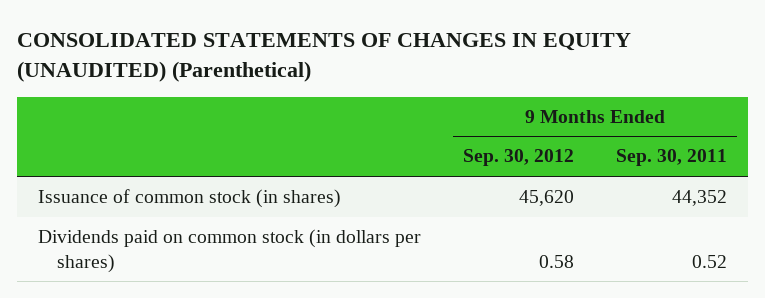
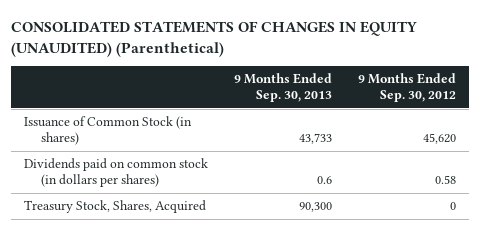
[615,149,727,167] Sep. 30, 2011 -> none
none -> [234,73,333,102] 9 Months Ended Sep. 30, 2013
[38,189,342,209] Issuance of common stock (in shares) -> [24,116,193,145] Issuance of Common Stock (in shares)
none -> [24,200,207,214] Treasury Stock, Shares, Acquired

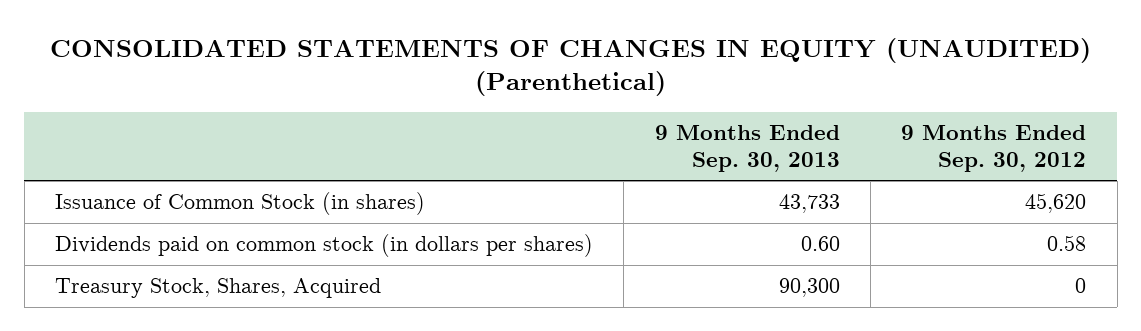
[317,175,333,184] 0.6 -> [800,236,840,252] 0.60

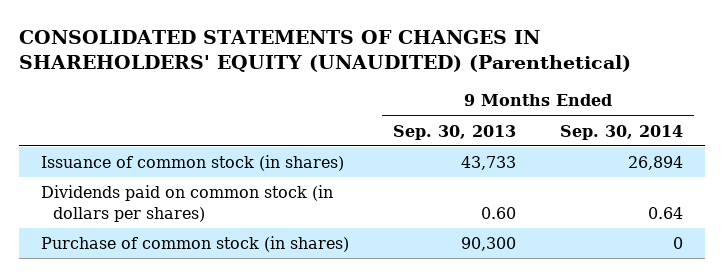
[49,38,1091,97] CONSOLIDATED STATEMENTS OF CHANGES IN EQUITY (UNAUDITED) (Parenthetical) -> [19,30,632,73] CONSOLIDATED STATEMENTS OF CHANGES IN SHAREHOLDERS' EQUITY (UNAUDITED) (Parenthetical)
[901,125,1087,172] 9 Months Ended Sep. 30, 2012 -> none
none -> [559,124,683,140] Sep. 30, 2014
[54,192,425,216] Issuance of Common Stock (in shares) -> [40,155,344,172] Issuance of common stock (in shares)
[54,278,381,299] Treasury Stock, Shares, Acquired -> [40,236,349,253] Purchase of common stock (in shares)

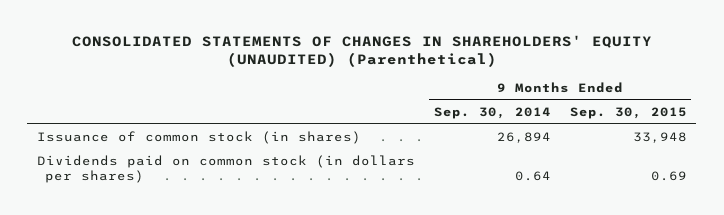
[392,124,516,140] Sep. 30, 2013 -> none
none -> [569,106,687,119] Sep. 30, 2015
[40,236,349,253] Purchase of common stock (in shares) -> none

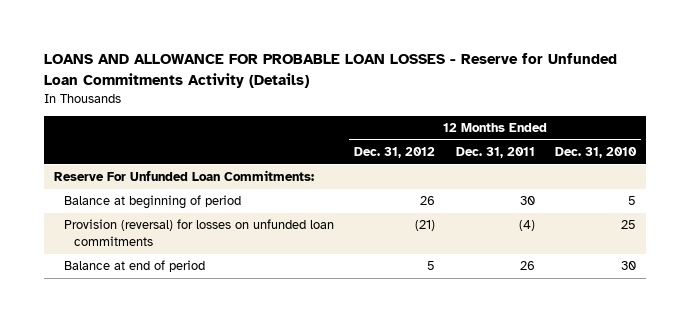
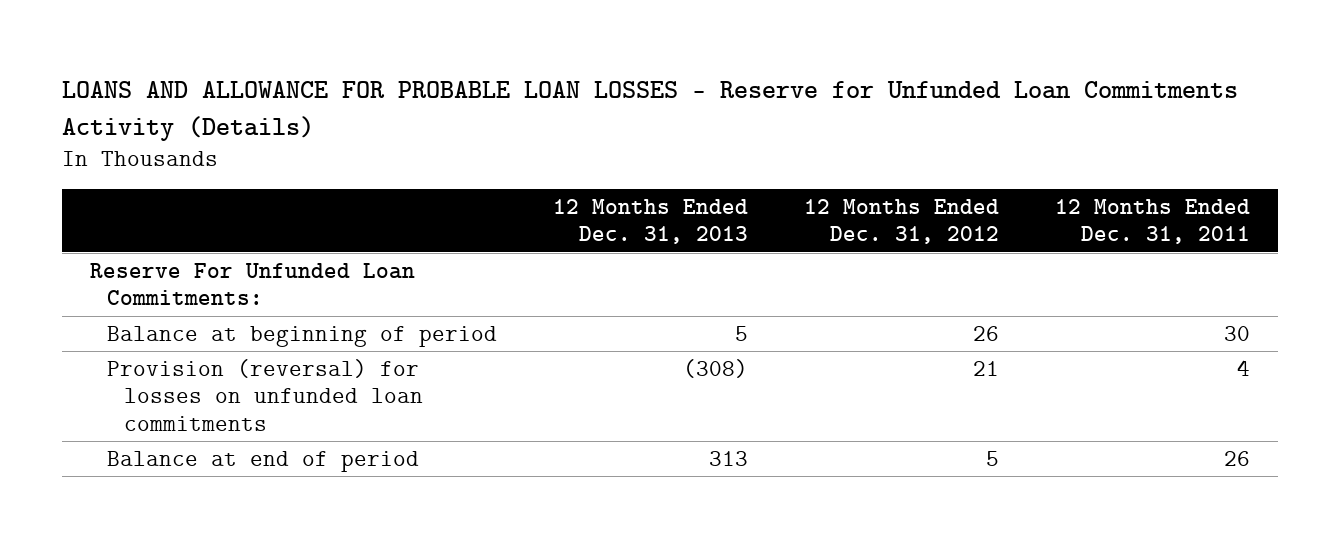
[555,147,638,159] Dec. 31, 2010 -> none
none -> [553,198,749,245] 12 Months Ended Dec. 31, 2013
[415,220,436,232] (21) -> [973,360,1000,376] 21
[518,220,535,232] (4) -> [1236,359,1250,376] 4

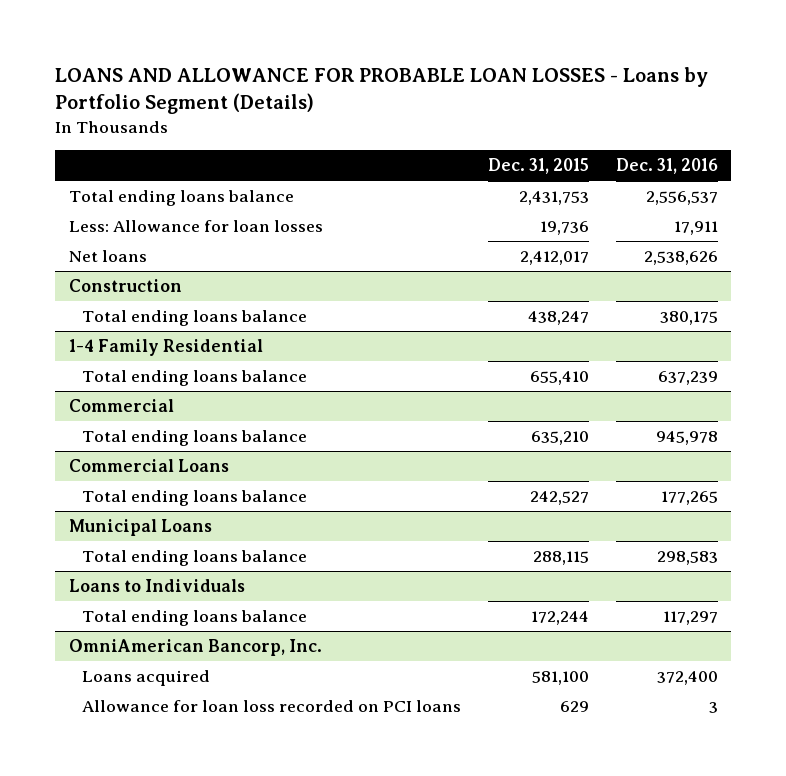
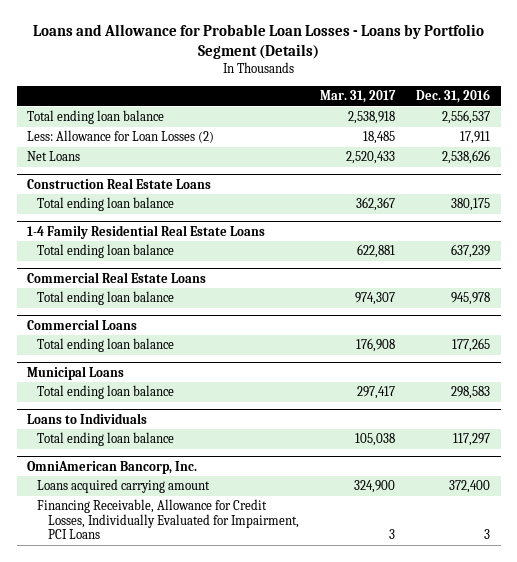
[55,67,709,115] LOANS AND ALLOWANCE FOR PROBABLE LOAN LOSSES - Loans by Portfolio Segment (Details) -> [32,24,484,59] Loans and Allowance for Probable Loan Losses - Loans by Portfolio Segment (Details)
[488,157,590,174] Dec. 31, 2015 -> none
none -> [319,89,396,103] Mar. 31, 2017
[68,190,294,207] Total ending loans balance -> [27,110,165,125] Total ending loan balance
[68,220,323,233] Less: Allowance for loan losses -> [27,130,215,144] Less: Allowance for Loan Losses (2)
[68,250,147,263] Net loans -> [27,151,81,162] Net Loans
[68,279,182,293] Construction -> [27,177,212,189] Construction Real Estate Loans
[82,310,308,327] Total ending loans balance -> [37,197,175,212] Total ending loan balance
[68,339,263,357] 1-4 Family Residential -> [27,224,266,239] 1-4 Family Residential Real Estate Loans
[82,370,308,387] Total ending loans balance -> [37,244,175,259] Total ending loan balance
[68,399,174,413] Commercial -> [27,271,207,283] Commercial Real Estate Loans
[82,430,308,447] Total ending loans balance -> [37,291,175,306] Total ending loan balance
[82,490,308,507] Total ending loans balance -> [37,338,175,353] Total ending loan balance
[82,550,308,567] Total ending loans balance -> [37,385,175,400] Total ending loan balance
[82,610,308,627] Total ending loans balance -> [37,432,175,447] Total ending loan balance
[82,670,211,687] Loans acquired -> [37,479,211,494] Loans acquired carrying amount
[82,700,462,713] Allowance for loan loss recorded on PCI loans -> [37,499,299,540] Financing Receivable, Allowance for Credit Losses, Individually Evaluated for Impairment, PCI Loans

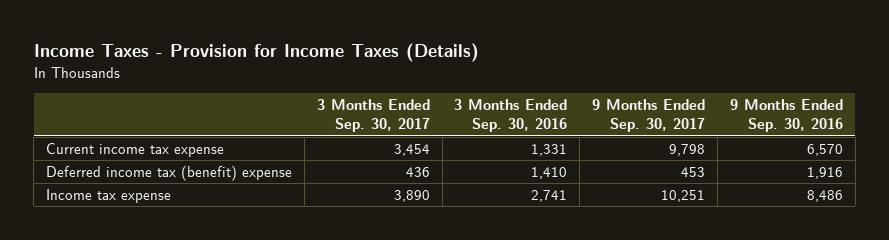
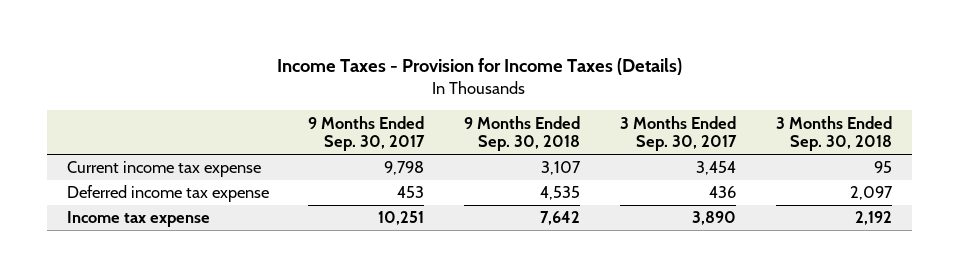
[454,98,568,133] 3 Months Ended Sep. 30, 2016 -> none
[729,98,843,133] 9 Months Ended Sep. 30, 2016 -> none
none -> [464,115,581,152] 9 Months Ended Sep. 30, 2018
none -> [775,115,892,152] 3 Months Ended Sep. 30, 2018
[46,164,293,181] Deferred income tax (benefit) expense -> [66,185,269,203] Deferred income tax expense

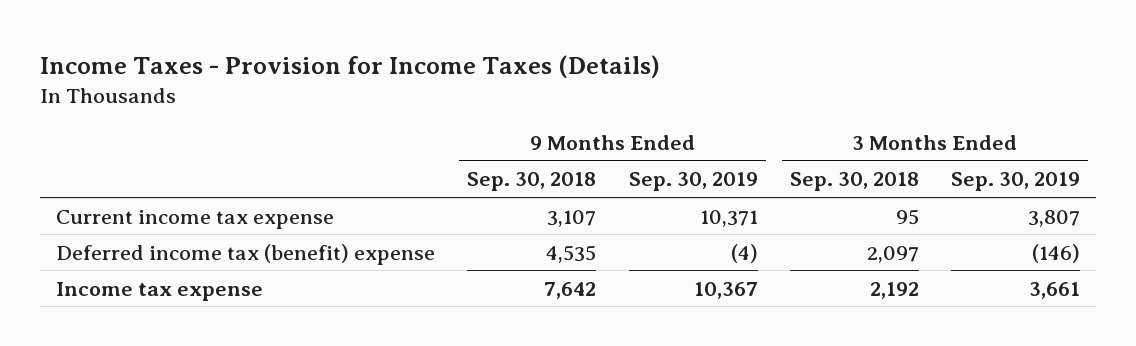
[308,115,426,152] 9 Months Ended Sep. 30, 2017 -> none
[620,115,738,152] 3 Months Ended Sep. 30, 2017 -> none
none -> [628,172,758,192] Sep. 30, 2019
none -> [950,172,1080,192] Sep. 30, 2019
[66,185,269,203] Deferred income tax expense -> [56,243,436,265] Deferred income tax (benefit) expense

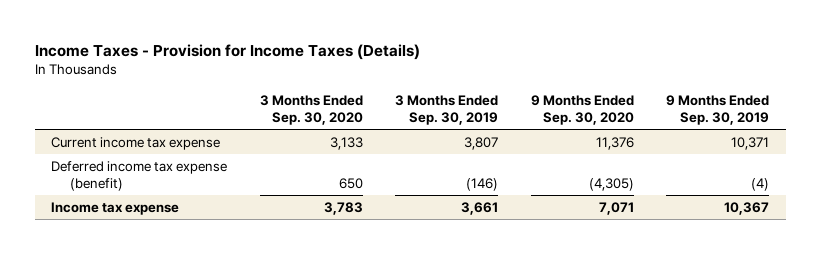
[467,172,597,192] Sep. 30, 2018 -> none
[789,172,919,192] Sep. 30, 2018 -> none
none -> [259,94,363,126] 3 Months Ended Sep. 30, 2020
none -> [530,94,634,126] 9 Months Ended Sep. 30, 2020
[56,243,436,265] Deferred income tax (benefit) expense -> [51,160,228,192] Deferred income tax expense (benefit)

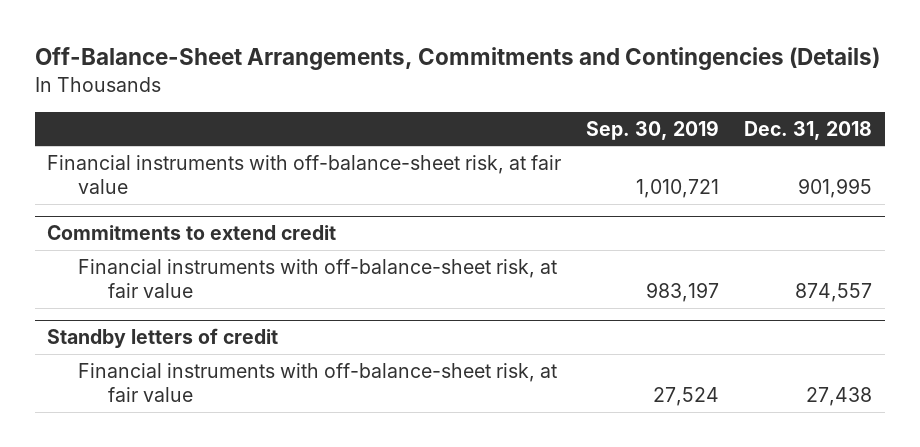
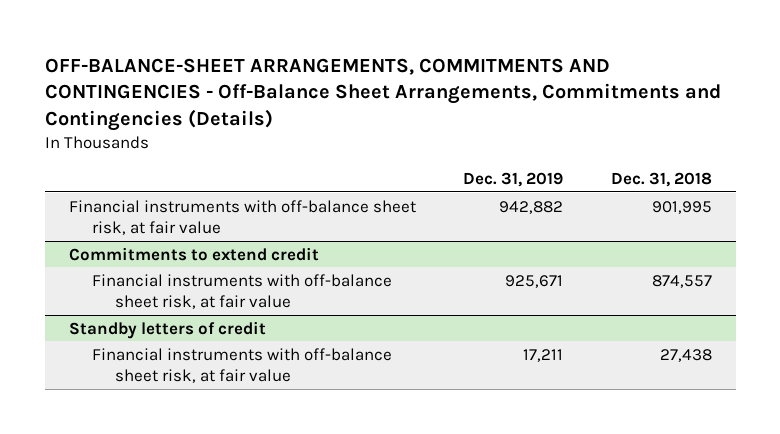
[34,47,880,71] Off-Balance-Sheet Arrangements, Commitments and Contingencies (Details) -> [44,57,721,132] OFF-BALANCE-SHEET ARRANGEMENTS, COMMITMENTS AND CONTINGENCIES - Off-Balance Sheet Arrangements, Commitments and Contingencies (Details)
[586,119,720,140] Sep. 30, 2019 -> none
none -> [463,172,564,188] Dec. 31, 2019
[47,154,562,195] Financial instruments with off-balance-sheet risk, at fair value -> [68,199,416,235] Financial instruments with off-balance sheet risk, at fair value
[77,258,557,299] Financial instruments with off-balance-sheet risk, at fair value -> [91,273,392,309] Financial instruments with off-balance sheet risk, at fair value
[77,362,557,403] Financial instruments with off-balance-sheet risk, at fair value -> [91,347,392,383] Financial instruments with off-balance sheet risk, at fair value

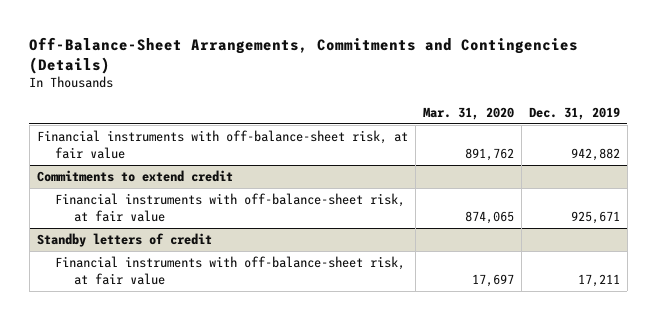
[44,57,721,132] OFF-BALANCE-SHEET ARRANGEMENTS, COMMITMENTS AND CONTINGENCIES - Off-Balance Sheet Arrangements, Commitments and Contingencies (Details) -> [29,36,579,74] Off-Balance-Sheet Arrangements, Commitments and Contingencies (Details)
[610,172,712,188] Dec. 31, 2018 -> none
none -> [422,106,514,120] Mar. 31, 2020
[68,199,416,235] Financial instruments with off-balance sheet risk, at fair value -> [36,130,408,159] Financial instruments with off-balance-sheet risk, at fair value
[91,273,392,309] Financial instruments with off-balance sheet risk, at fair value -> [55,193,406,222] Financial instruments with off-balance-sheet risk, at fair value
[91,347,392,383] Financial instruments with off-balance sheet risk, at fair value -> [55,256,406,285] Financial instruments with off-balance-sheet risk, at fair value

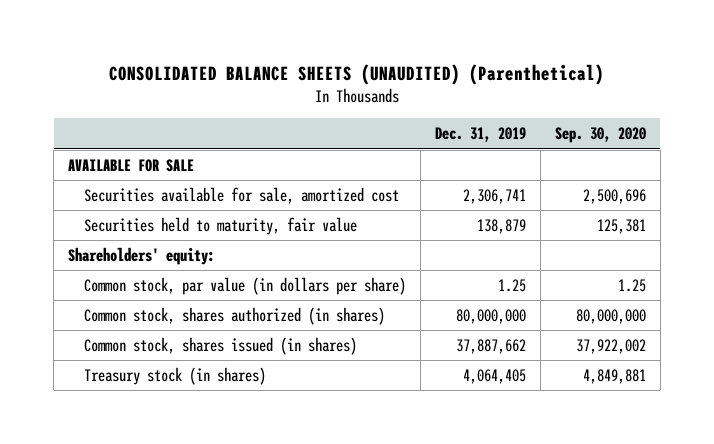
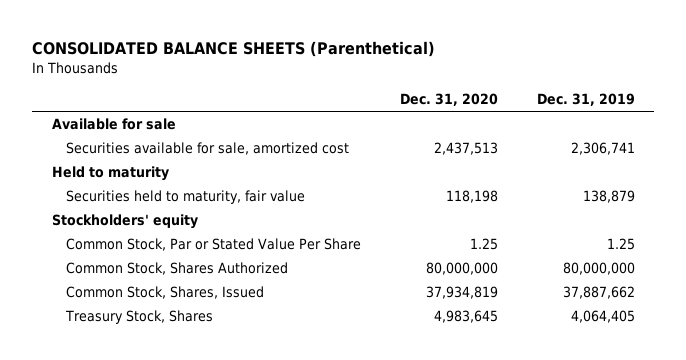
[109,63,605,85] CONSOLIDATED BALANCE SHEETS (UNAUDITED) (Parenthetical) -> [32,40,436,57] CONSOLIDATED BALANCE SHEETS (Parenthetical)
[554,127,646,144] Sep. 30, 2020 -> none
none -> [399,93,498,107] Dec. 31, 2020
[68,158,195,172] AVAILABLE FOR SALE -> [51,118,176,131] Available for sale
none -> [51,166,169,182] Held to maturity
[68,246,216,265] Shareholders' equity: -> none
none -> [51,214,198,230] Stockholders' equity
[84,276,407,295] Common stock, par value (in dollars per share) -> [65,238,361,252] Common Stock, Par or Stated Value Per Share
[84,306,386,325] Common stock, shares authorized (in shares) -> [65,262,288,276] Common Stock, Shares Authorized
[84,336,358,355] Common stock, shares issued (in shares) -> [65,286,264,300] Common Stock, Shares, Issued
[84,366,267,385] Treasury stock (in shares) -> [64,310,213,325] Treasury Stock, Shares

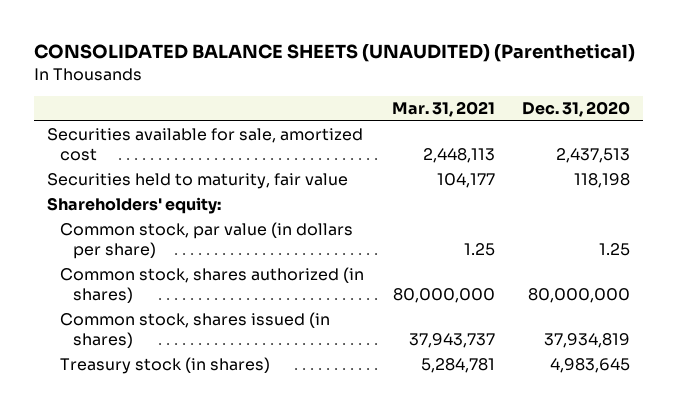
[32,40,436,57] CONSOLIDATED BALANCE SHEETS (Parenthetical) -> [33,44,635,63] CONSOLIDATED BALANCE SHEETS (UNAUDITED) (Parenthetical)
[536,93,635,107] Dec. 31, 2019 -> none
none -> [391,100,495,117] Mar. 31, 2021
[51,118,176,131] Available for sale -> none
[51,166,169,182] Held to maturity -> none
[51,214,198,230] Stockholders' equity -> none
none -> [47,197,222,215] Shareholders' equity:
[65,238,361,252] Common Stock, Par or Stated Value Per Share -> [60,222,354,260] Common stock, par value (in dollars per share)
[65,262,288,276] Common Stock, Shares Authorized -> [60,267,365,304] Common stock, shares authorized (in shares)
[65,286,264,300] Common Stock, Shares, Issued -> [60,312,331,349] Common stock, shares issued (in shares)
[64,310,213,325] Treasury Stock, Shares -> [60,357,271,375] Treasury stock (in shares)

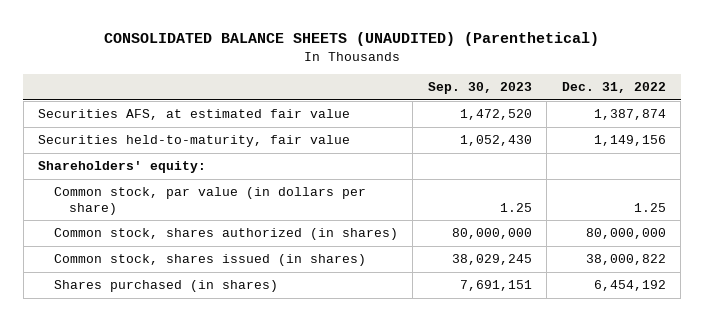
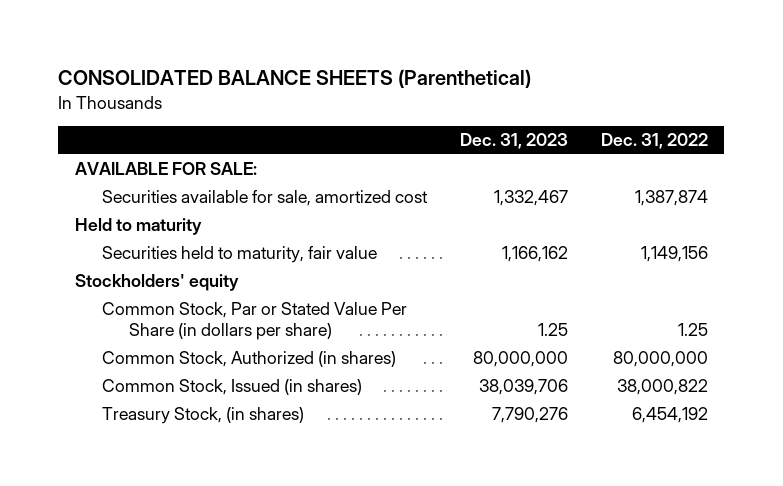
[104,32,600,47] CONSOLIDATED BALANCE SHEETS (UNAUDITED) (Parenthetical) -> [58,69,532,89] CONSOLIDATED BALANCE SHEETS (Parenthetical)
[427,82,532,95] Sep. 30, 2023 -> none
none -> [459,133,568,150] Dec. 31, 2023
[38,161,207,174] Shareholders' equity: -> none
none -> [74,162,257,176] AVAILABLE FOR SALE:
[38,109,351,121] Securities AFS, at estimated fair value -> [102,190,429,207] Securities available for sale, amortized cost
none -> [74,218,202,236] Held to maturity
[38,135,351,148] Securities held-to-maturity, fair value -> [102,246,378,264] Securities held to maturity, fair value
none -> [74,274,239,292] Stockholders' equity
[53,187,366,215] Common stock, par value (in dollars per share) -> [102,302,408,341] Common Stock, Par or Stated Value Per Share (in dollars per share)
[53,228,398,241] Common stock, shares authorized (in shares) -> [102,351,397,368] Common Stock, Authorized (in shares)
[53,254,366,267] Common stock, shares issued (in shares) -> [102,379,363,396] Common Stock, Issued (in shares)
[53,280,278,293] Shares purchased (in shares) -> [102,407,305,425] Treasury Stock, (in shares)

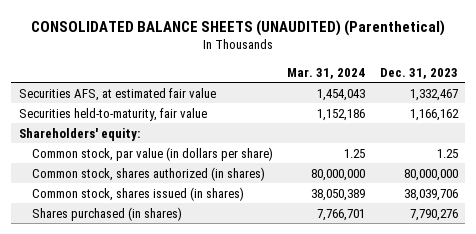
[58,69,532,89] CONSOLIDATED BALANCE SHEETS (Parenthetical) -> [31,19,446,36] CONSOLIDATED BALANCE SHEETS (UNAUDITED) (Parenthetical)
[600,133,708,150] Dec. 31, 2022 -> none
none -> [287,67,366,79] Mar. 31, 2024
[74,162,257,176] AVAILABLE FOR SALE: -> none
[74,218,202,236] Held to maturity -> none
[74,274,239,292] Stockholders' equity -> none
[102,190,429,207] Securities available for sale, amortized cost -> [18,87,216,101] Securities AFS, at estimated fair value
[102,246,378,264] Securities held to maturity, fair value -> [18,107,207,121] Securities held-to-maturity, fair value
none -> [18,127,140,141] Shareholders' equity:
[102,302,408,341] Common Stock, Par or Stated Value Per Share (in dollars per share) -> [32,146,274,161] Common stock, par value (in dollars per share)
[102,351,397,368] Common Stock, Authorized (in shares) -> [32,166,266,181] Common stock, shares authorized (in shares)
[102,379,363,396] Common Stock, Issued (in shares) -> [32,186,245,201] Common stock, shares issued (in shares)
[102,407,305,425] Treasury Stock, (in shares) -> [32,206,183,221] Shares purchased (in shares)

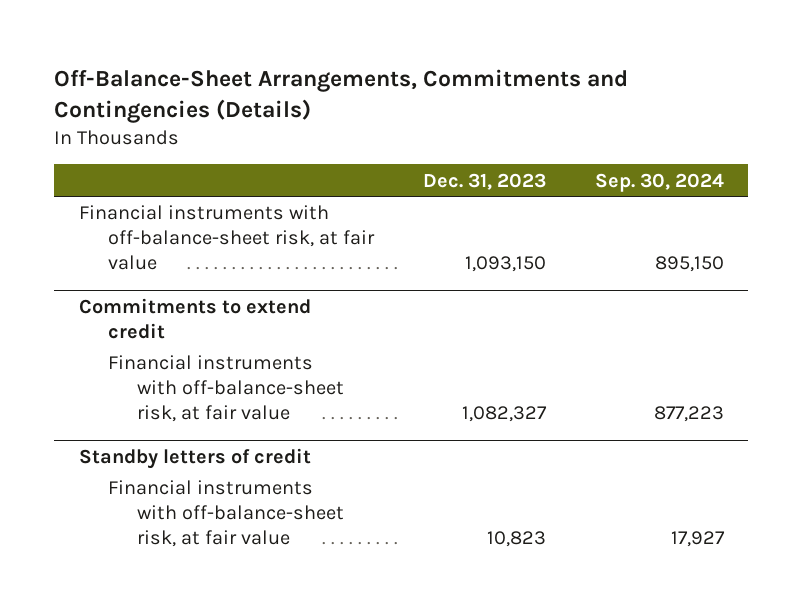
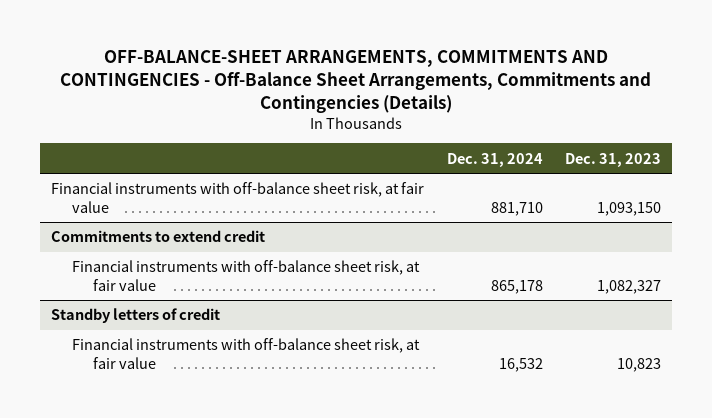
[54,68,629,124] Off-Balance-Sheet Arrangements, Commitments and Contingencies (Details) -> [60,50,652,113] OFF-BALANCE-SHEET ARRANGEMENTS, COMMITMENTS AND CONTINGENCIES - Off-Balance Sheet Arrangements, Commitments and Contingencies (Details)
[594,172,724,192] Sep. 30, 2024 -> none
none -> [446,152,543,167] Dec. 31, 2024
[78,205,375,270] Financial instruments with off-balance-sheet risk, at fair value -> [51,182,425,213] Financial instruments with off-balance sheet risk, at fair value
[107,355,344,422] Financial instruments with off-balance-sheet risk, at fair value -> [72,260,421,291] Financial instruments with off-balance sheet risk, at fair value
[107,480,344,547] Financial instruments with off-balance-sheet risk, at fair value -> [72,338,421,369] Financial instruments with off-balance sheet risk, at fair value

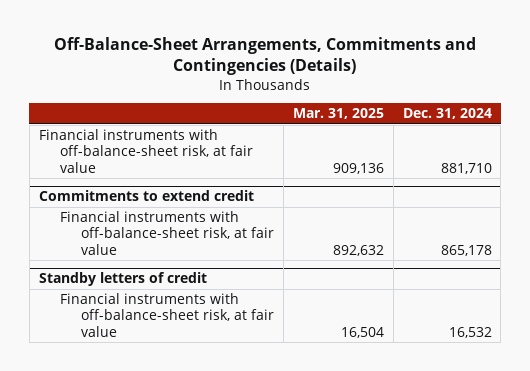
[60,50,652,113] OFF-BALANCE-SHEET ARRANGEMENTS, COMMITMENTS AND CONTINGENCIES - Off-Balance Sheet Arrangements, Commitments and Contingencies (Details) -> [54,37,477,76] Off-Balance-Sheet Arrangements, Commitments and Contingencies (Details)
[565,152,662,167] Dec. 31, 2023 -> none
none -> [292,108,384,120] Mar. 31, 2025
[51,182,425,213] Financial instruments with off-balance sheet risk, at fair value -> [38,129,253,173] Financial instruments with off-balance-sheet risk, at fair value
[72,260,421,291] Financial instruments with off-balance sheet risk, at fair value -> [59,211,274,255] Financial instruments with off-balance-sheet risk, at fair value
[72,338,421,369] Financial instruments with off-balance sheet risk, at fair value -> [59,293,274,337] Financial instruments with off-balance-sheet risk, at fair value

